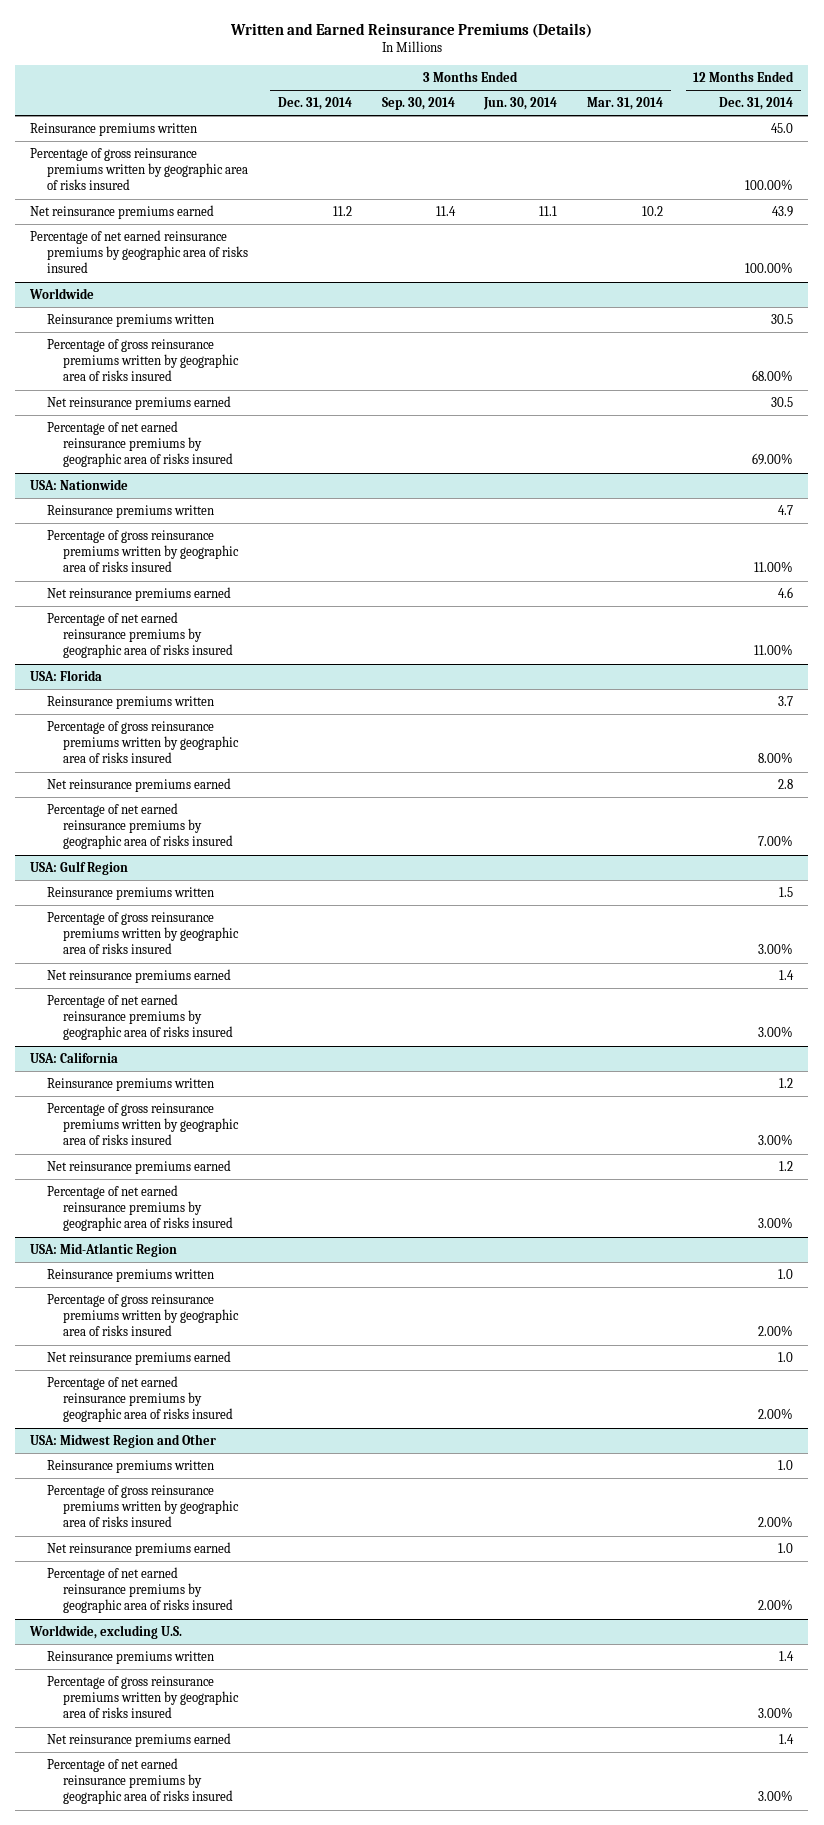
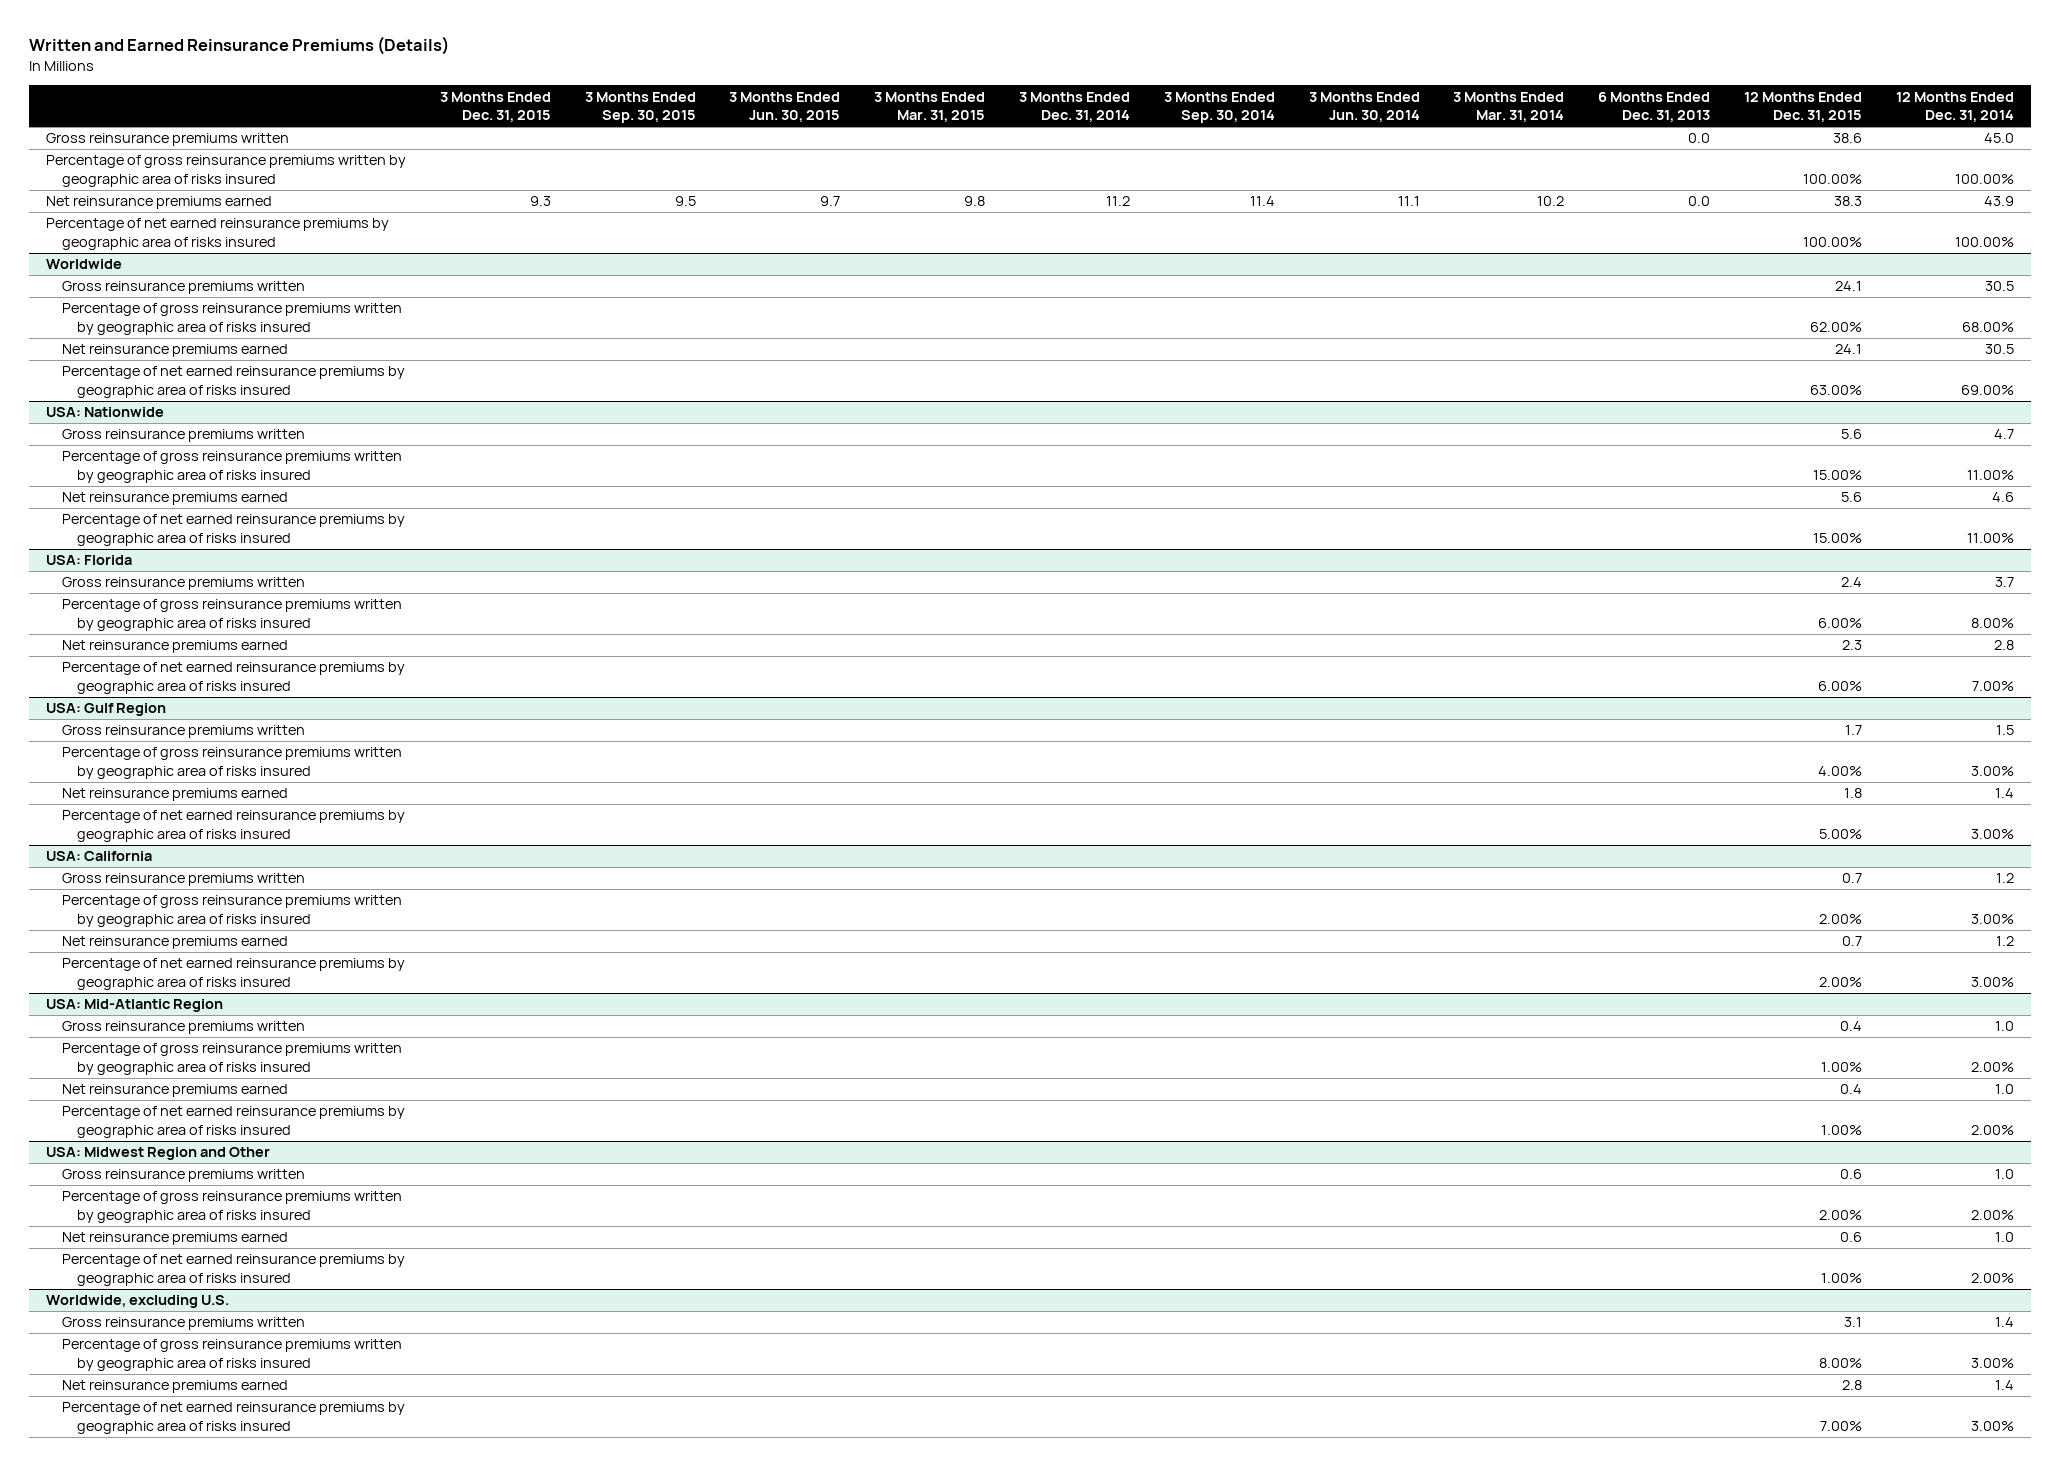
none -> [439,91,551,123] 3 Months Ended Dec. 31, 2015
none -> [584,91,696,124] 3 Months Ended Sep. 30, 2015
none -> [729,91,841,123] 3 Months Ended Jun. 30, 2015
none -> [874,91,986,123] 3 Months Ended Mar. 31, 2015
none -> [1598,91,1711,123] 6 Months Ended Dec. 31, 2013
none -> [1744,91,1863,123] 12 Months Ended Dec. 31, 2015
[30,122,198,136] Reinsurance premiums written -> [45,133,289,147] Gross reinsurance premiums written
[46,313,214,327] Reinsurance premiums written -> [61,281,305,295] Gross reinsurance premiums written
[46,504,214,518] Reinsurance premiums written -> [61,429,305,443] Gross reinsurance premiums written
[46,695,214,709] Reinsurance premiums written -> [61,577,305,591] Gross reinsurance premiums written
[46,886,214,900] Reinsurance premiums written -> [61,725,305,739] Gross reinsurance premiums written
[46,1077,214,1091] Reinsurance premiums written -> [61,873,305,887] Gross reinsurance premiums written
[46,1268,214,1282] Reinsurance premiums written -> [61,1021,305,1035] Gross reinsurance premiums written
[46,1459,214,1473] Reinsurance premiums written -> [61,1169,305,1183] Gross reinsurance premiums written
[46,1650,214,1664] Reinsurance premiums written -> [61,1317,305,1331] Gross reinsurance premiums written

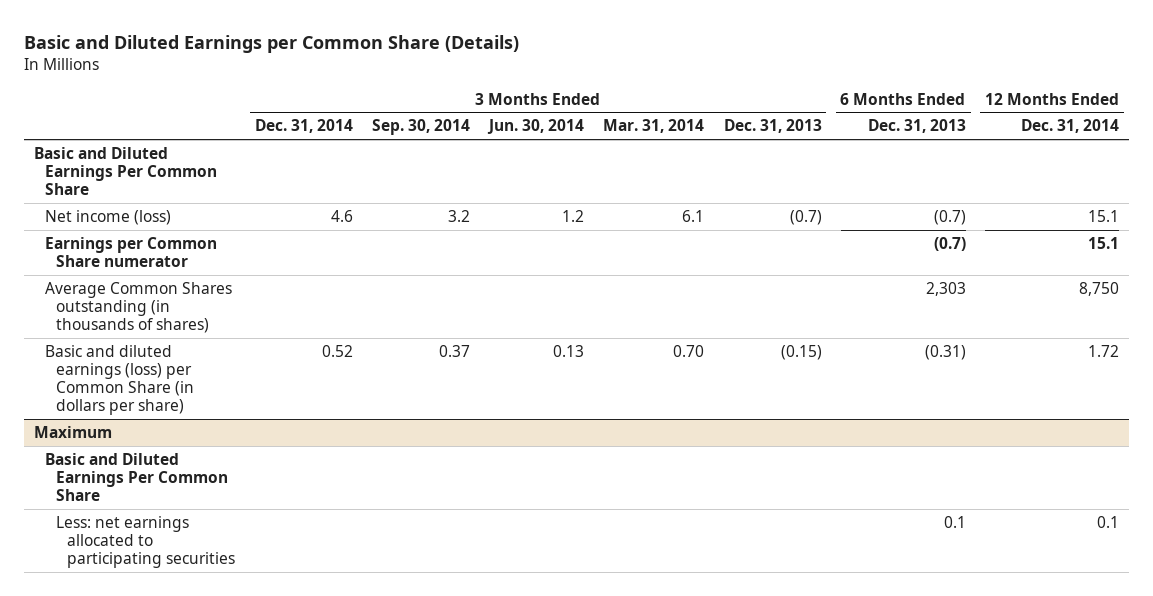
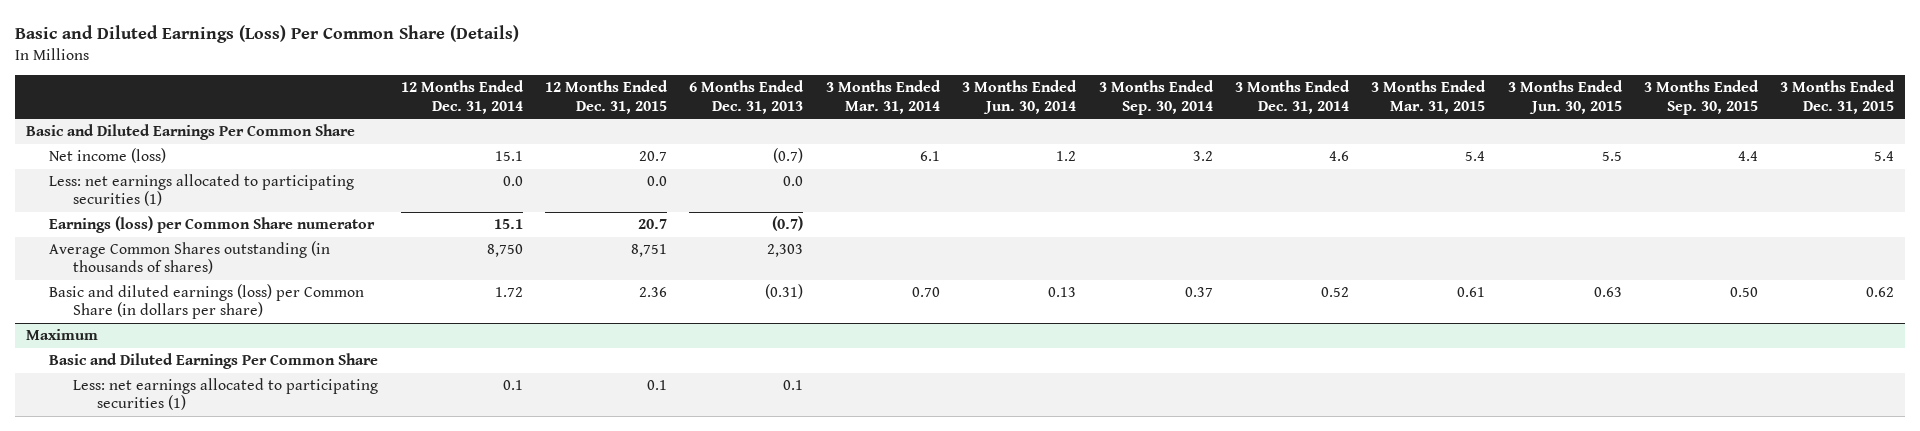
[24,34,520,53] Basic and Diluted Earnings per Common Share (Details) -> [14,24,519,43] Basic and Diluted Earnings (Loss) Per Common Share (Details)
[723,119,822,134] Dec. 31, 2013 -> none
none -> [545,80,669,114] 12 Months Ended Dec. 31, 2015
none -> [1371,80,1487,114] 3 Months Ended Mar. 31, 2015
none -> [1507,80,1623,114] 3 Months Ended Jun. 30, 2015
none -> [1643,80,1759,115] 3 Months Ended Sep. 30, 2015
none -> [1780,80,1896,114] 3 Months Ended Dec. 31, 2015
none -> [49,174,355,207] Less: net earnings allocated to participating securities (1)
[45,237,218,268] Earnings per Common Share numerator -> [49,216,376,234] Earnings (loss) per Common Share numerator
[56,516,236,569] Less: net earnings allocated to participating securities -> [73,378,379,411] Less: net earnings allocated to participating securities (1)

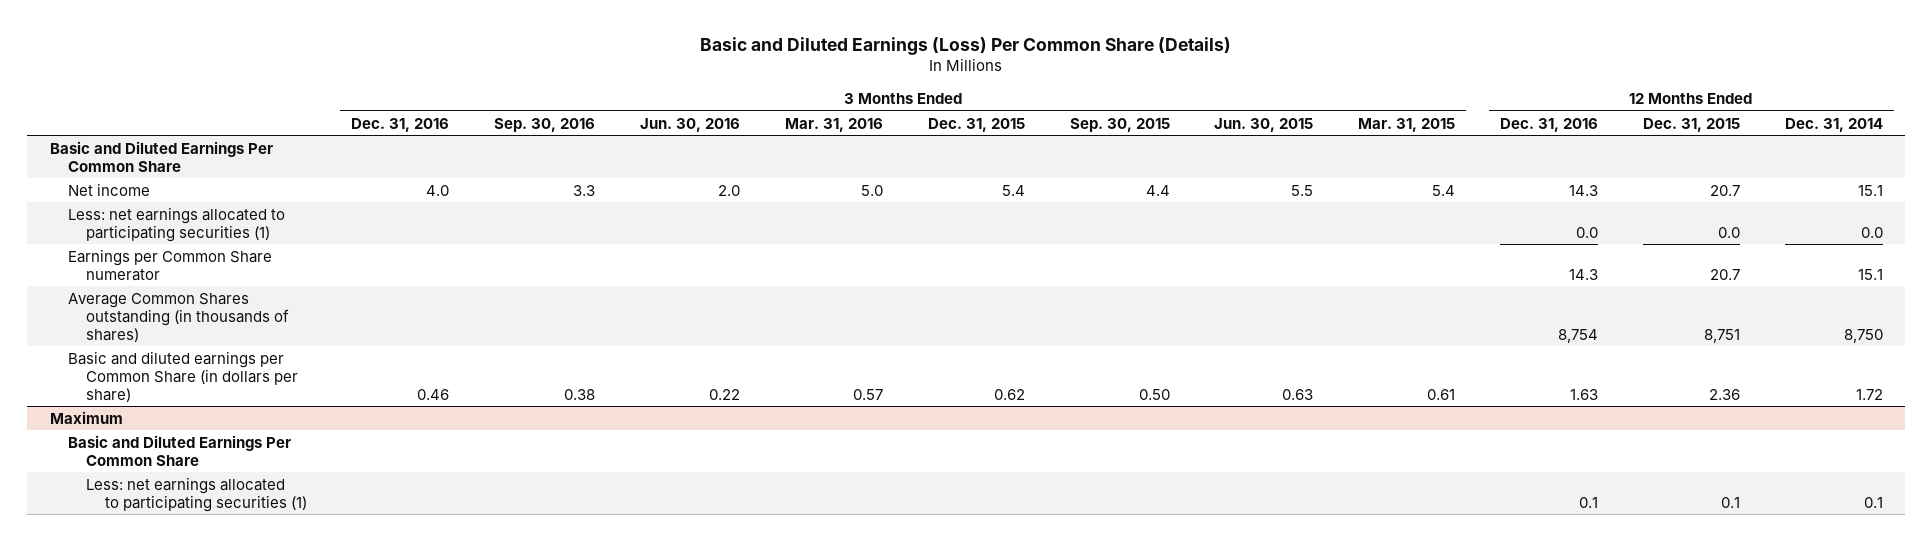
[689,80,805,114] 6 Months Ended Dec. 31, 2013 -> none
[825,80,941,114] 3 Months Ended Mar. 31, 2014 -> none
[962,80,1078,114] 3 Months Ended Jun. 30, 2014 -> none
[1098,80,1214,115] 3 Months Ended Sep. 30, 2014 -> none
[1234,80,1350,114] 3 Months Ended Dec. 31, 2014 -> none
none -> [351,117,450,132] Dec. 31, 2016
none -> [494,117,596,132] Sep. 30, 2016
none -> [640,117,741,132] Jun. 30, 2016
none -> [784,117,883,132] Mar. 31, 2016
none -> [1499,117,1598,132] Dec. 31, 2016
[49,148,167,164] Net income (loss) -> [68,182,151,196] Net income
[49,216,376,234] Earnings (loss) per Common Share numerator -> [68,248,273,281] Earnings per Common Share numerator
[49,284,365,320] Basic and diluted earnings (loss) per Common Share (in dollars per share) -> [68,350,299,402] Basic and diluted earnings per Common Share (in dollars per share)

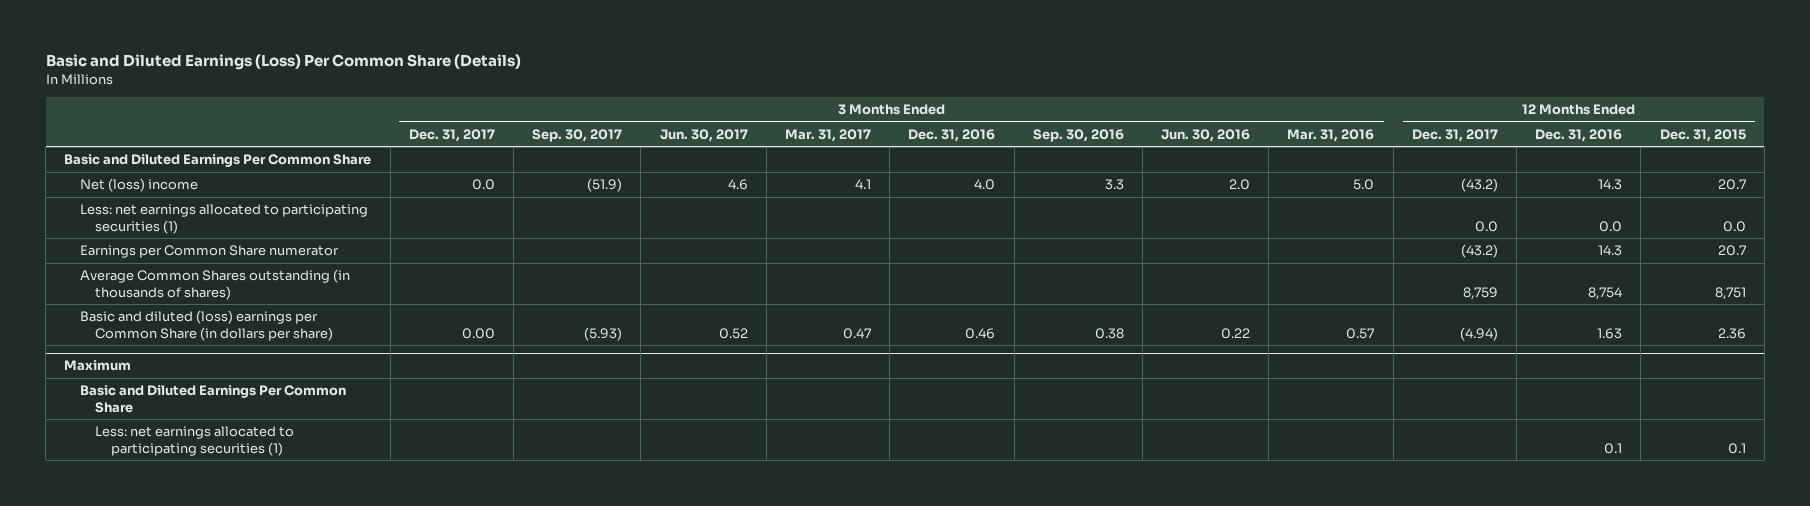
[927,117,1025,132] Dec. 31, 2015 -> none
[1069,117,1170,132] Sep. 30, 2015 -> none
[1214,117,1314,132] Jun. 30, 2015 -> none
[1358,117,1456,132] Mar. 31, 2015 -> none
[1784,117,1883,132] Dec. 31, 2014 -> none
none -> [408,128,495,142] Dec. 31, 2017
none -> [532,128,623,142] Sep. 30, 2017
none -> [659,128,748,142] Jun. 30, 2017
none -> [784,128,871,142] Mar. 31, 2017
none -> [1411,128,1498,142] Dec. 31, 2017
[68,182,151,196] Net income -> [79,178,198,193] Net (loss) income
[68,350,299,402] Basic and diluted earnings per Common Share (in dollars per share) -> [79,310,334,341] Basic and diluted (loss) earnings per Common Share (in dollars per share)

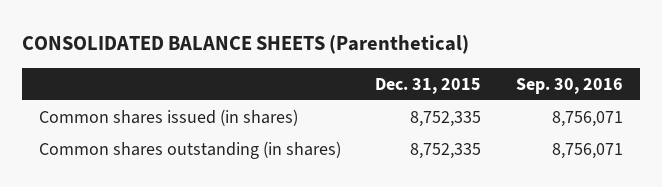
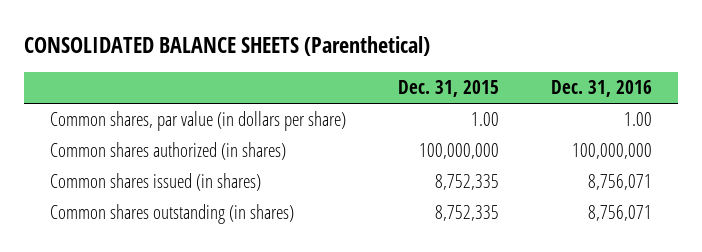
[515,77,623,94] Sep. 30, 2016 -> none
none -> [550,80,652,98] Dec. 31, 2016
none -> [49,111,346,132] Common shares, par value (in dollars per share)
none -> [49,142,286,161] Common shares authorized (in shares)

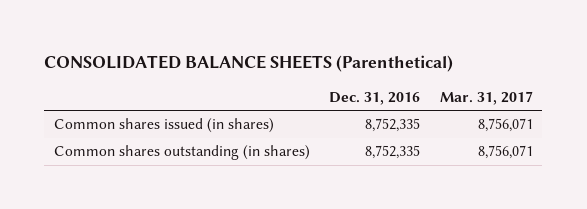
[397,80,499,98] Dec. 31, 2015 -> none
none -> [439,90,533,105] Mar. 31, 2017
[49,111,346,132] Common shares, par value (in dollars per share) -> none
[49,142,286,161] Common shares authorized (in shares) -> none
[587,174,652,191] 8,756,071 -> [365,118,421,133] 8,752,335
[587,205,652,222] 8,756,071 -> [365,145,421,160] 8,752,335

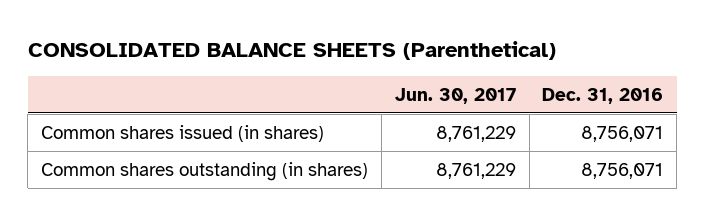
[439,90,533,105] Mar. 31, 2017 -> none
none -> [394,88,516,105] Jun. 30, 2017
[365,118,421,133] 8,752,335 -> [581,125,664,142] 8,756,071
[365,145,421,160] 8,752,335 -> [581,162,664,179] 8,756,071

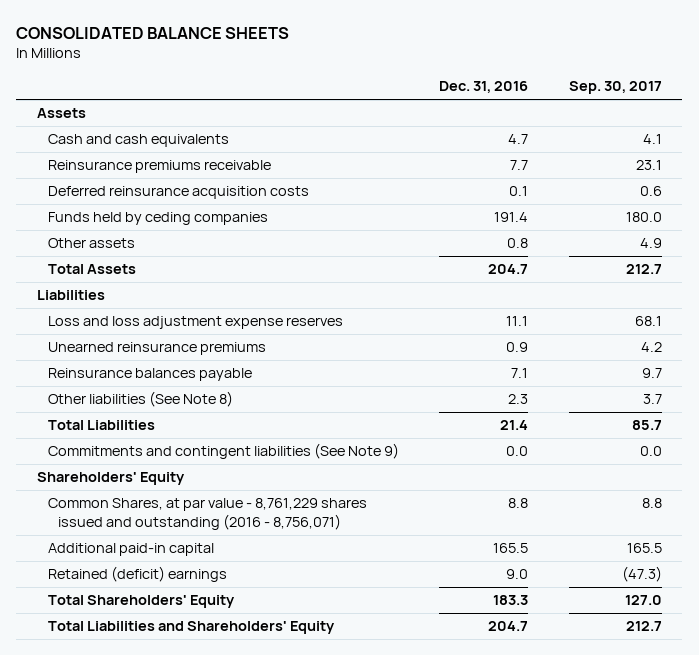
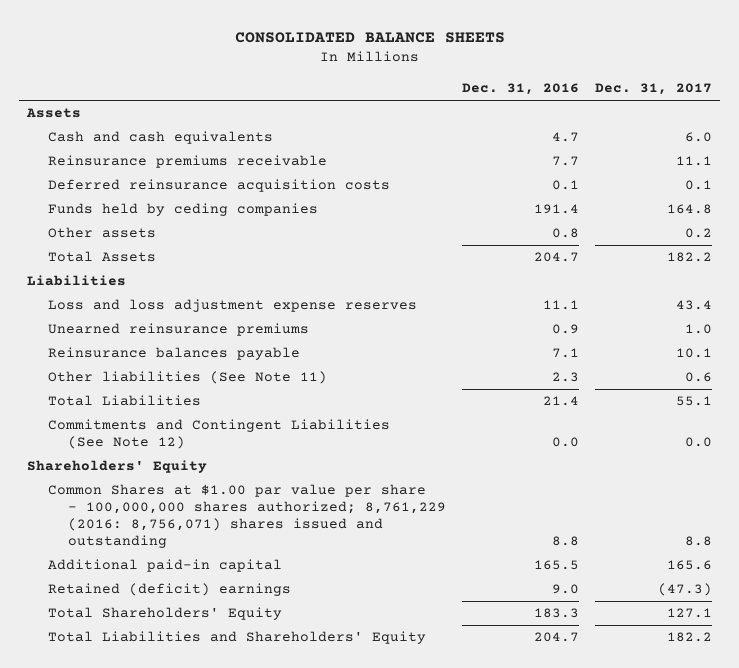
[568,81,662,95] Sep. 30, 2017 -> none
none -> [594,83,712,96] Dec. 31, 2017
[47,391,233,408] Other liabilities (See Note 8) -> [47,371,327,385] Other liabilities (See Note 11)
[47,443,399,460] Commitments and contingent liabilities (See Note 9) -> [47,419,390,450] Commitments and Contingent Liabilities (See Note 12)
[47,498,367,531] Common Shares, at par value - 8,761,229 shares issued and outstanding (2016 - 8,756,071) -> [47,484,447,549] Common Shares at $1.00 par value per share - 100,000,000 shares authorized; 8,761,229 (2016: 8,756,071) shares issued and outstanding

